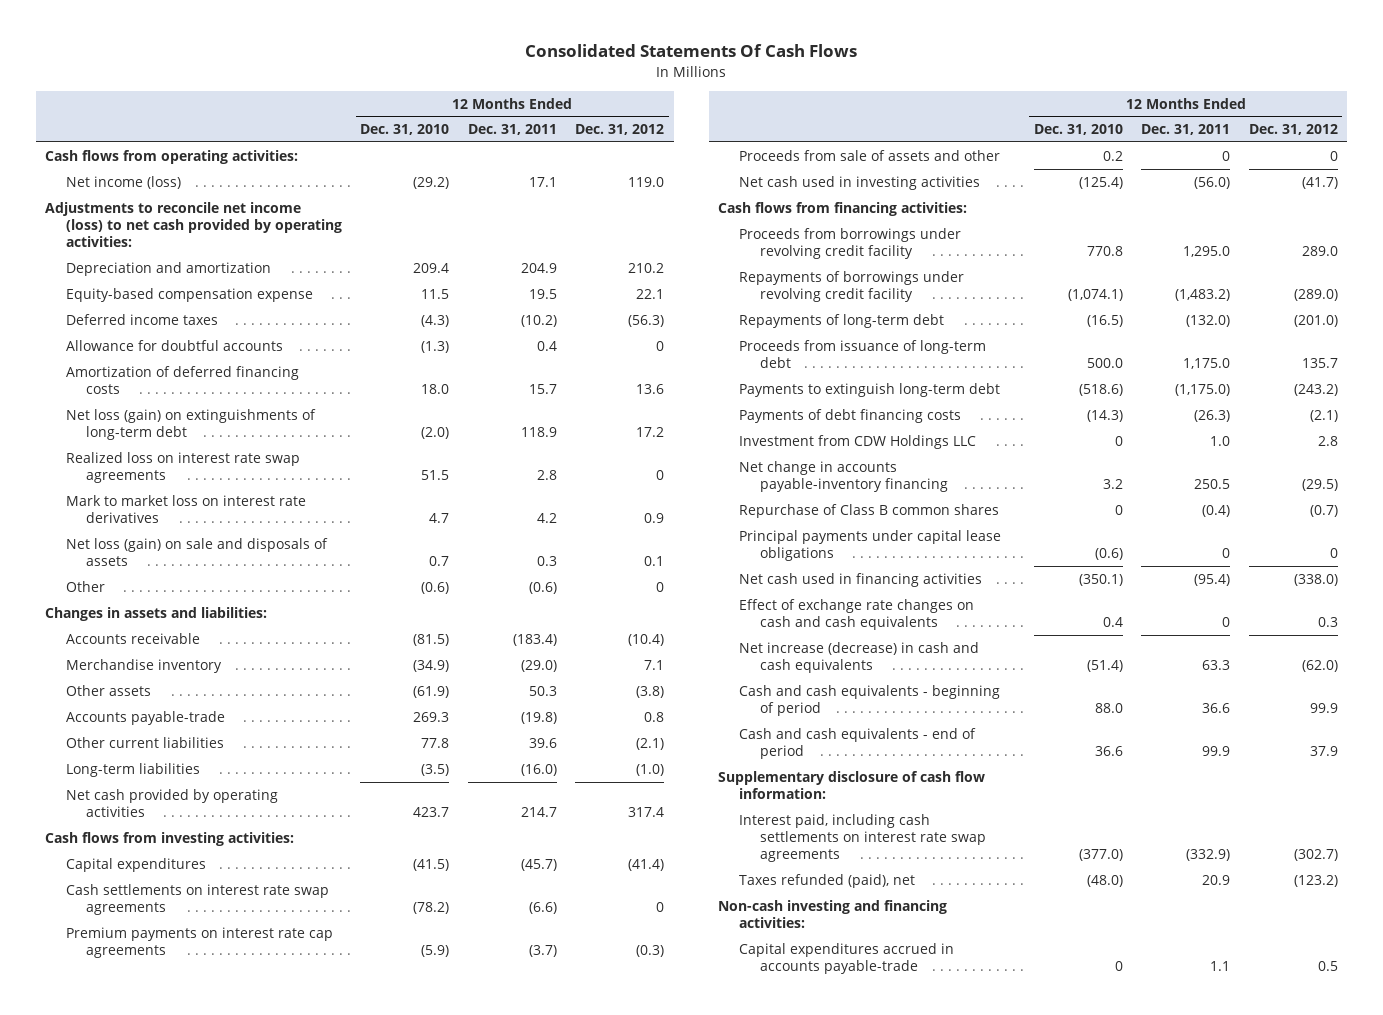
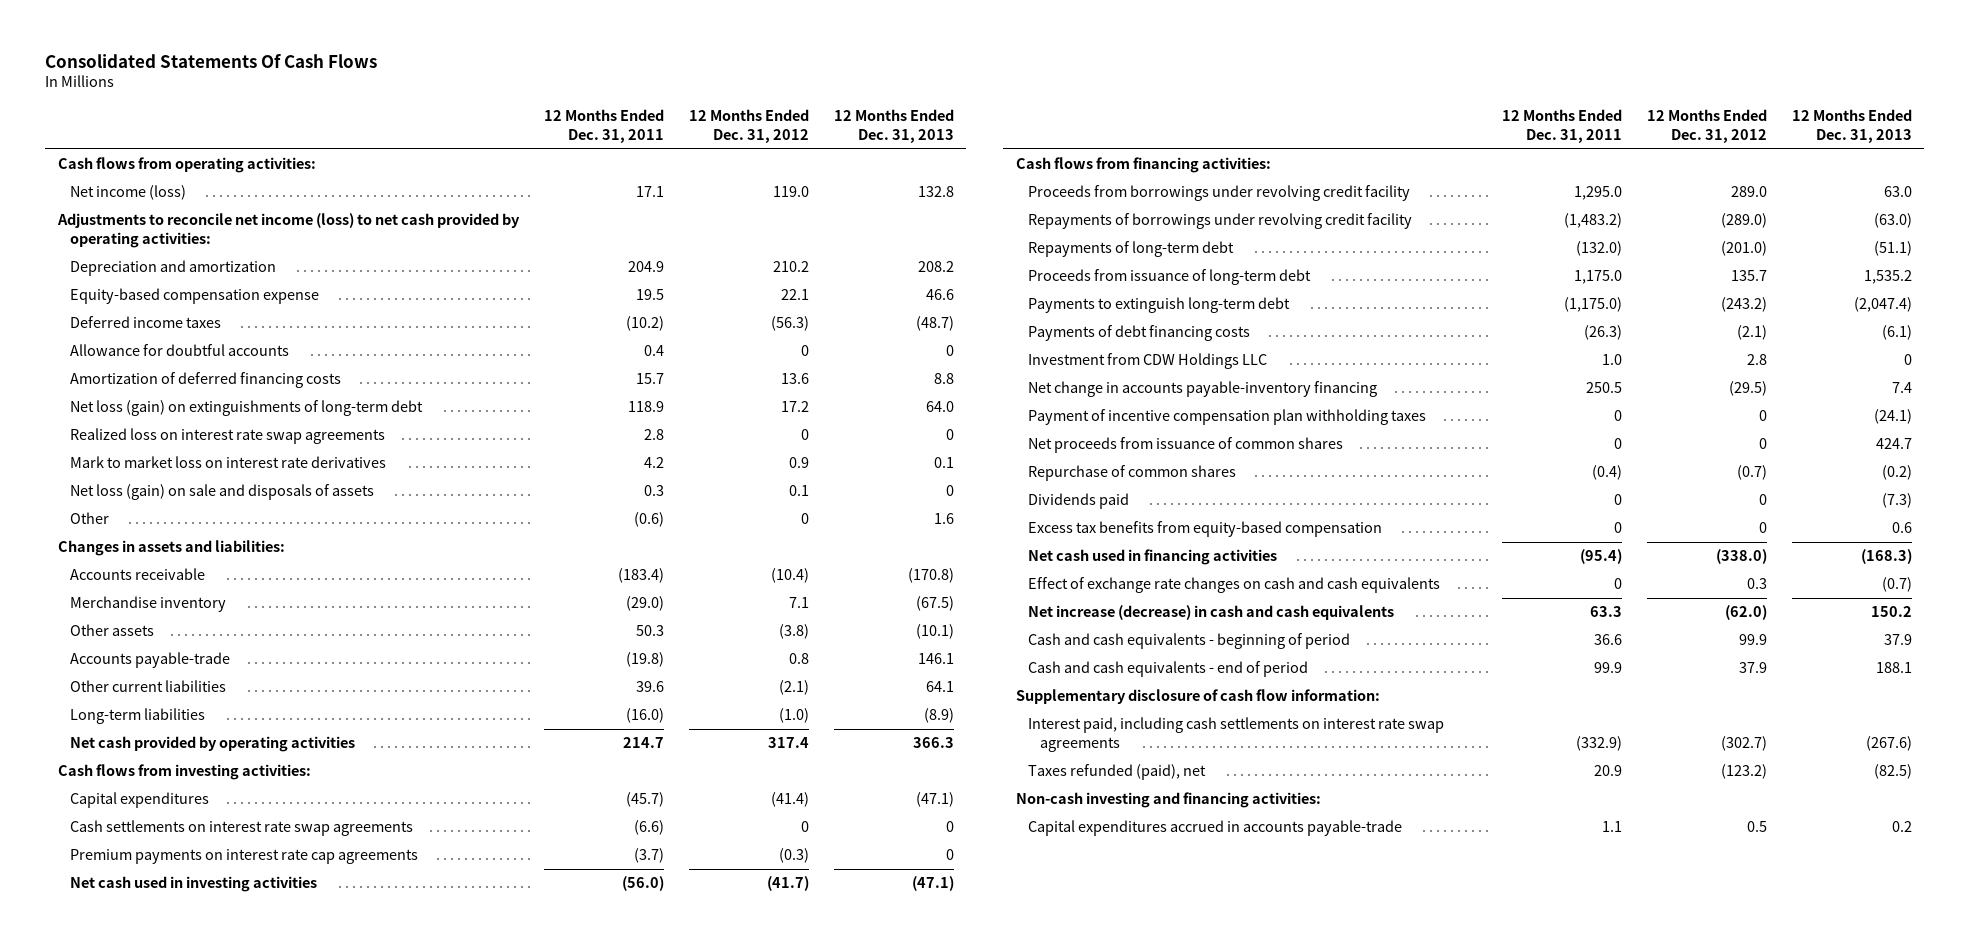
[360,124,450,136] Dec. 31, 2010 -> none
none -> [833,109,954,144] 12 Months Ended Dec. 31, 2013
[739,149,1001,161] Proceeds from sale of assets and other -> none
[739,529,1002,562] Principal payments under capital lease obligations -> none
none -> [1027,409,1426,426] Payment of incentive compensation plan withholding taxes
none -> [1027,437,1343,454] Net proceeds from issuance of common shares
[739,503,1000,518] Repurchase of Class B common shares -> [1027,465,1236,482] Repurchase of common shares
none -> [1027,493,1129,510] Dividends paid
none -> [1027,521,1382,538] Excess tax benefits from equity-based compensation

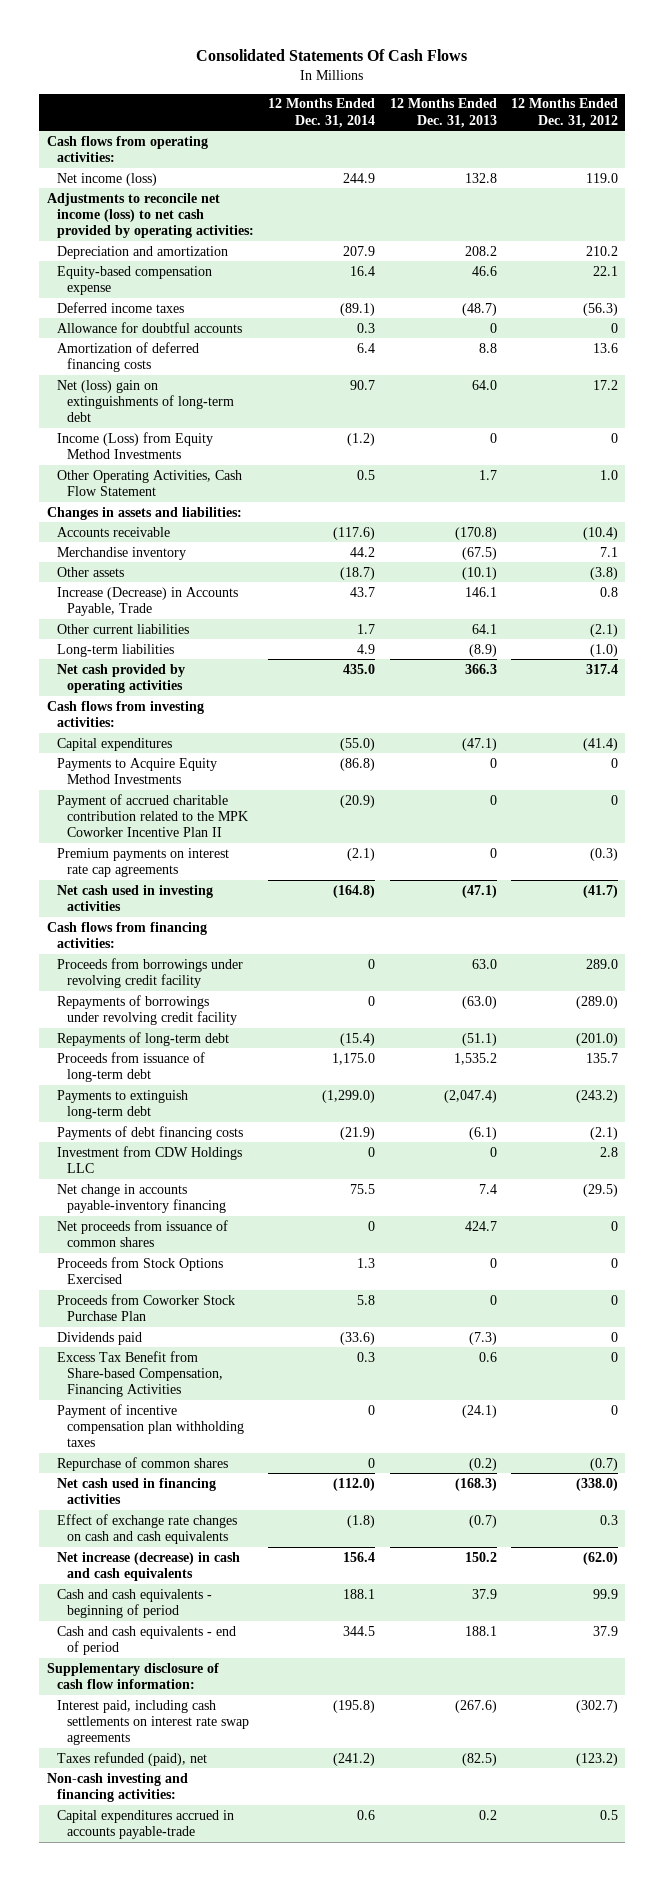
[543,109,664,144] 12 Months Ended Dec. 31, 2011 -> none
none -> [268,98,376,128] 12 Months Ended Dec. 31, 2014
[70,428,386,445] Realized loss on interest rate swap agreements -> none
[70,456,387,469] Mark to market loss on interest rate derivatives -> none
[70,484,375,501] Net loss (gain) on sale and disposals of assets -> none
[70,512,110,525] Other -> none
[70,400,424,417] Net loss (gain) on extinguishments of long-term debt -> [56,379,234,423] Net (loss) gain on extinguishments of long-term debt
none -> [56,431,213,460] Income (Loss) from Equity Method Investments
none -> [56,469,242,497] Other Operating Activities, Cash Flow Statement
[70,652,231,669] Accounts payable-trade -> [56,586,238,617] Increase (Decrease) in Accounts Payable, Trade
[70,820,414,837] Cash settlements on interest rate swap agreements -> none
none -> [56,757,217,785] Payments to Acquire Equity Method Investments
none -> [56,793,248,838] Payment of accrued charitable contribution related to the MPK Coworker Incentive Plan II
none -> [56,1256,223,1285] Proceeds from Stock Options Exercised
none -> [56,1293,235,1322] Proceeds from Coworker Stock Purchase Plan
[1027,521,1382,538] Excess tax benefits from equity-based compensation -> [56,1350,223,1398] Excess Tax Benefit from Share-based Compensation, Financing Activities
[1027,409,1426,426] Payment of incentive compensation plan withholding taxes -> [56,1403,244,1448] Payment of incentive compensation plan withholding taxes
[1027,465,1236,482] Repurchase of common shares -> [56,1456,228,1471] Repurchase of common shares

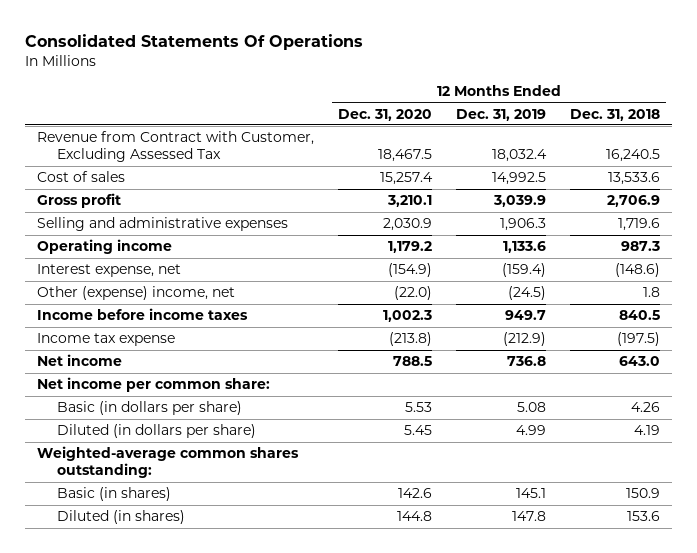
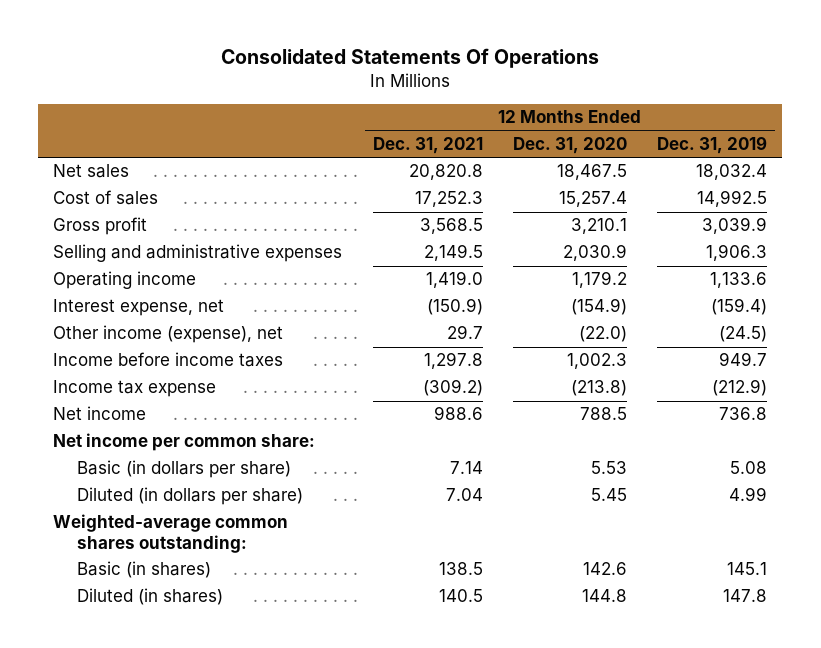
[570,108,661,121] Dec. 31, 2018 -> none
none -> [372,136,483,154] Dec. 31, 2021
[36,131,314,163] Revenue from Contract with Customer, Excluding Assessed Tax -> [53,164,130,179] Net sales
[36,286,235,301] Other (expense) income, net -> [53,325,284,344] Other income (expense), net

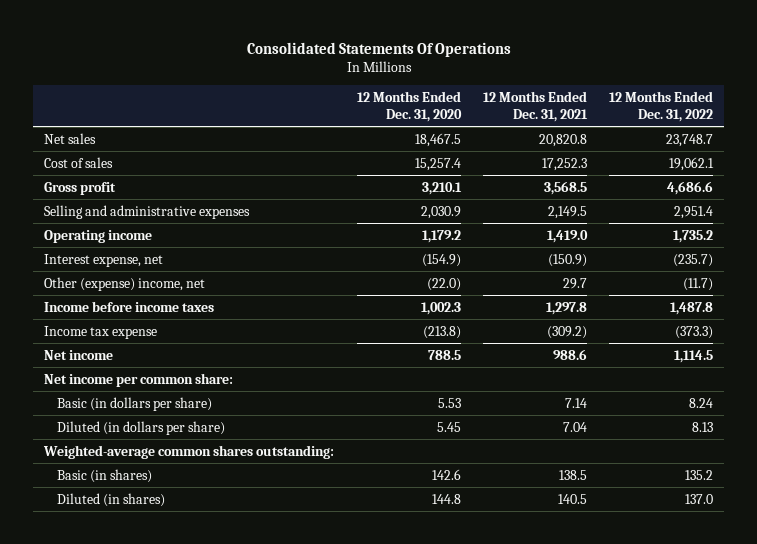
[657,135,768,154] Dec. 31, 2019 -> none
none -> [608,90,713,122] 12 Months Ended Dec. 31, 2022
[53,325,284,344] Other income (expense), net -> [44,276,206,291] Other (expense) income, net

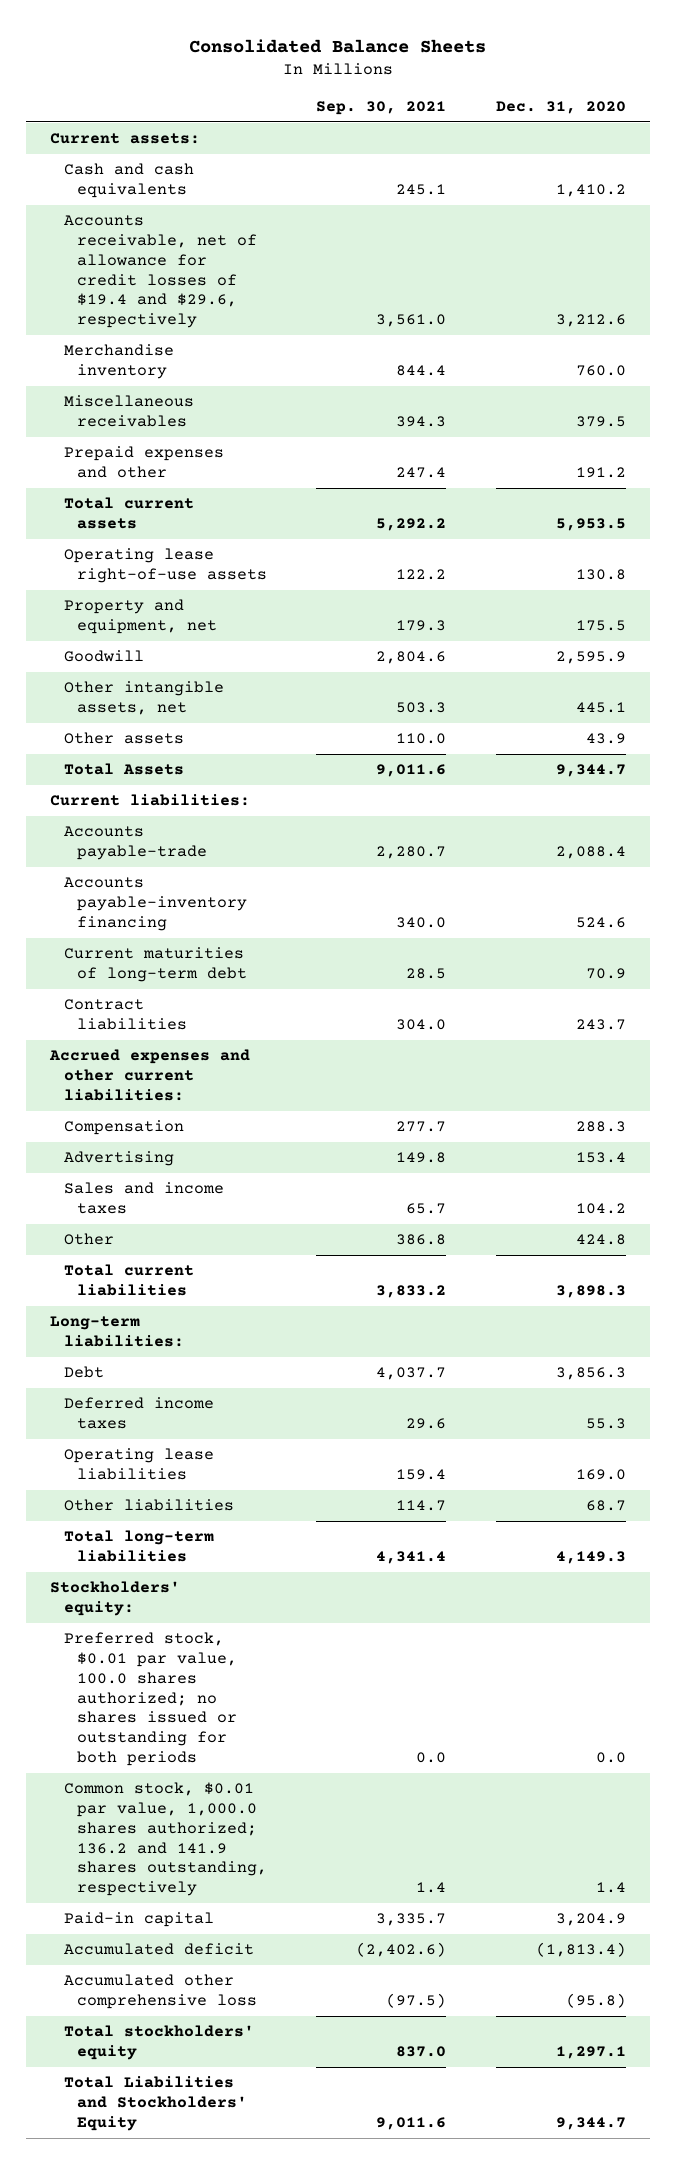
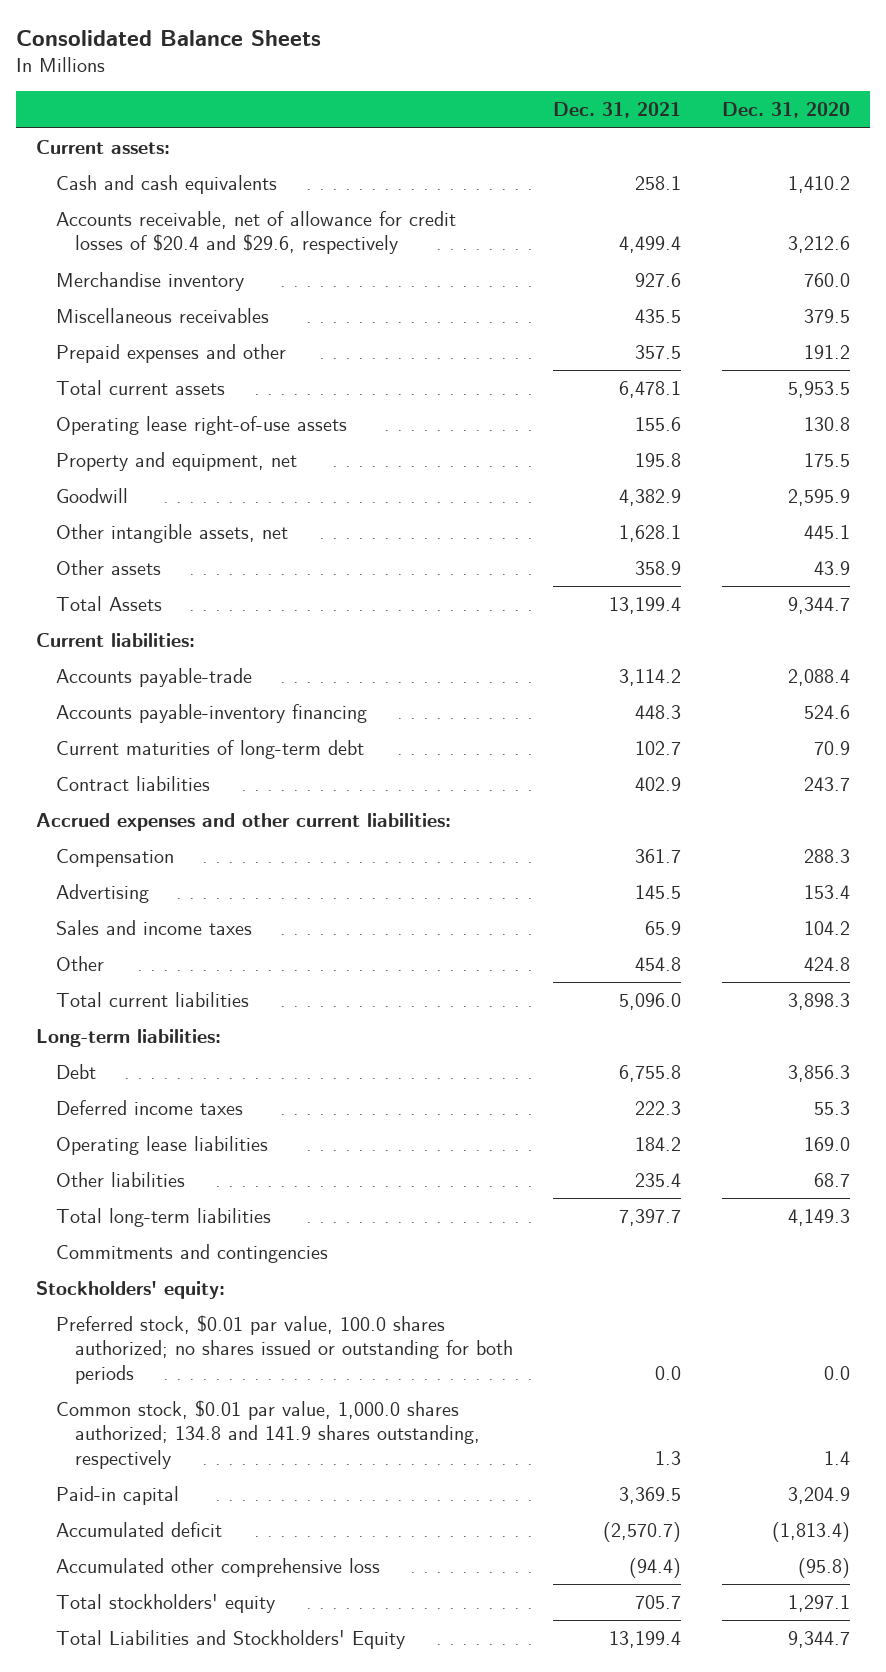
[316,101,447,116] Sep. 30, 2021 -> none
none -> [553,102,682,119] Dec. 31, 2021
[63,215,258,329] Accounts receivable, net of allowance for credit losses of $19.4 and $29.6, respectively -> [55,210,456,255] Accounts receivable, net of allowance for credit losses of $20.4 and $29.6, respectively
none -> [55,1243,328,1263] Commitments and contingencies
[63,1782,268,1897] Common stock, $0.01 par value, 1,000.0 shares authorized; 136.2 and 141.9 shares outstanding, respectively -> [55,1399,481,1469] Common stock, $0.01 par value, 1,000.0 shares authorized; 134.8 and 141.9 shares outstanding, respectively

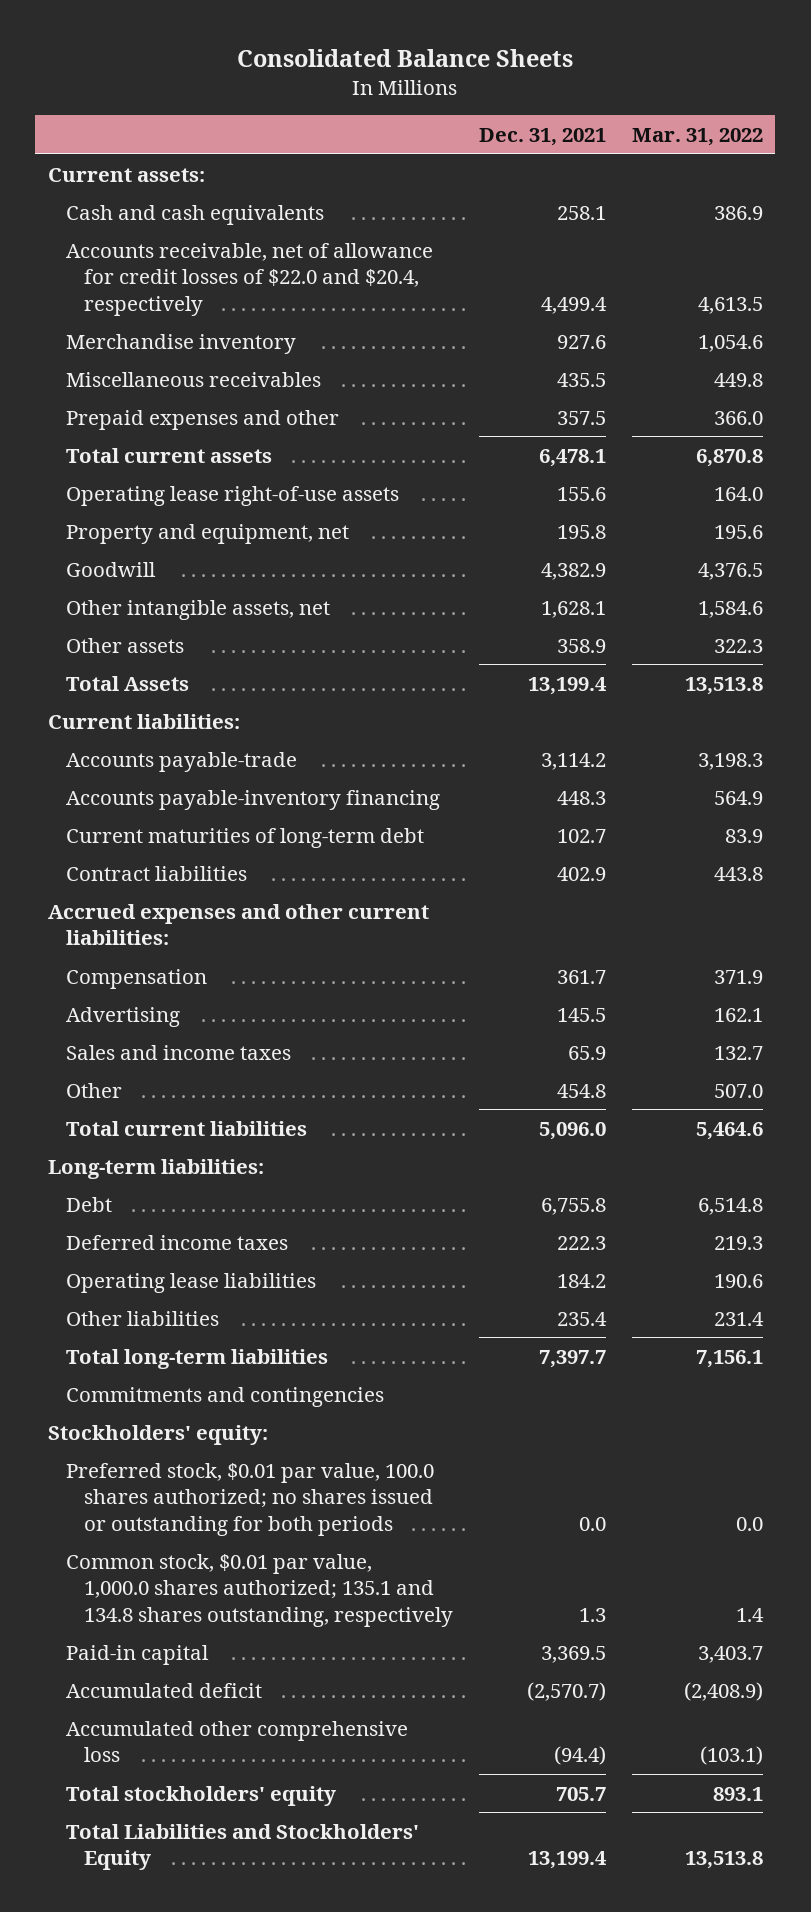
[721,102,850,119] Dec. 31, 2020 -> none
none -> [631,127,763,146] Mar. 31, 2022
[55,210,456,255] Accounts receivable, net of allowance for credit losses of $20.4 and $29.6, respectively -> [66,242,434,316] Accounts receivable, net of allowance for credit losses of $22.0 and $20.4, respectively
[55,1399,481,1469] Common stock, $0.01 par value, 1,000.0 shares authorized; 134.8 and 141.9 shares outstanding, respectively -> [66,1553,454,1627] Common stock, $0.01 par value, 1,000.0 shares authorized; 135.1 and 134.8 shares outstanding, respectively

